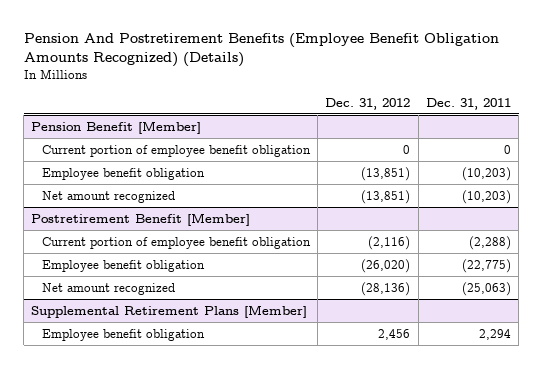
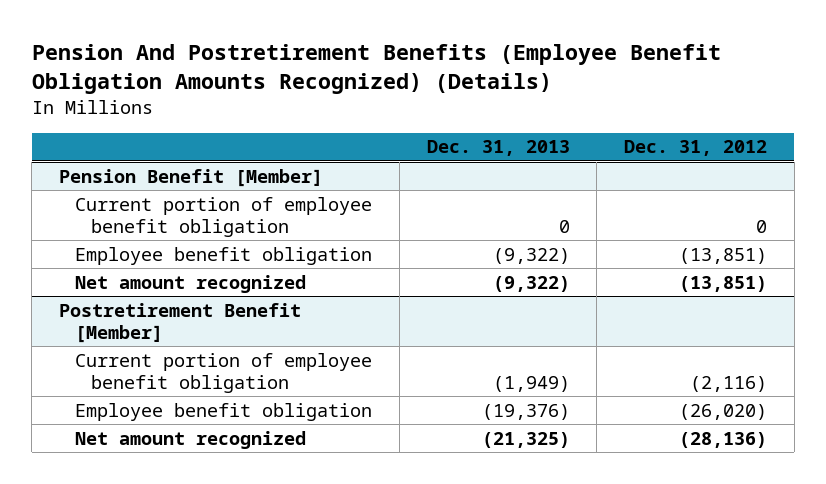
[425,97,511,110] Dec. 31, 2011 -> none
none -> [426,140,570,157] Dec. 31, 2013
[31,304,308,318] Supplemental Retirement Plans [Member] -> none
[41,328,205,341] Employee benefit obligation -> none

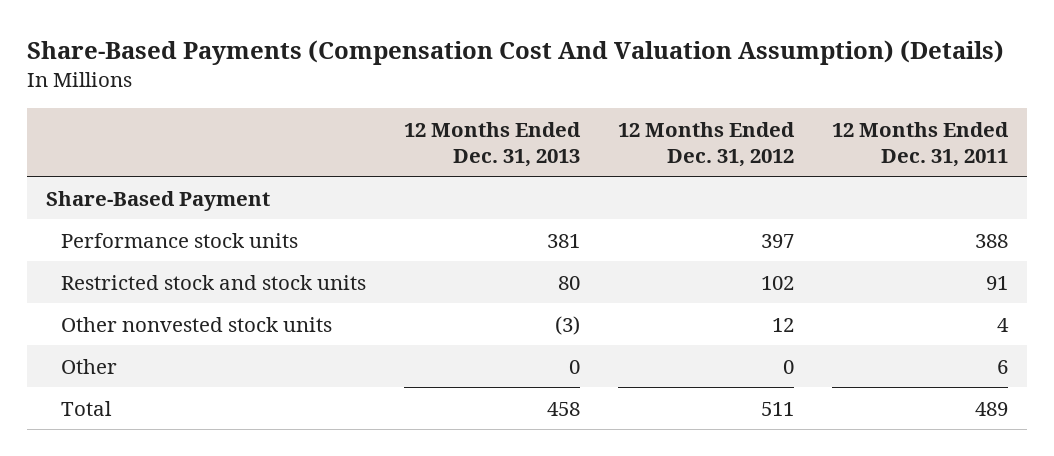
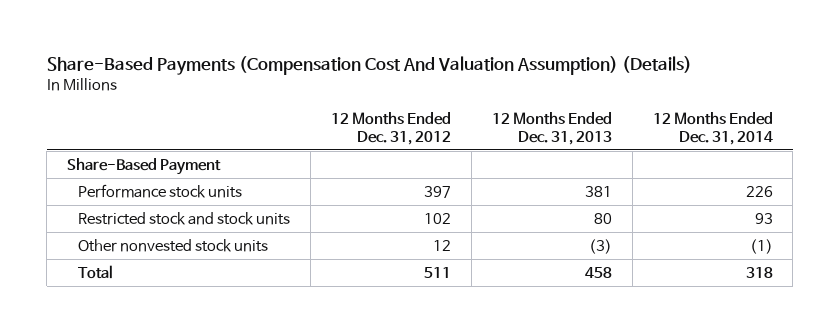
[831,121,1009,167] 12 Months Ended Dec. 31, 2011 -> none
none -> [652,111,773,145] 12 Months Ended Dec. 31, 2014
[60,358,117,374] Other -> none

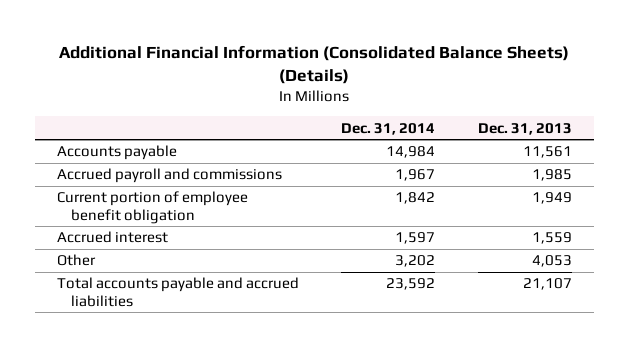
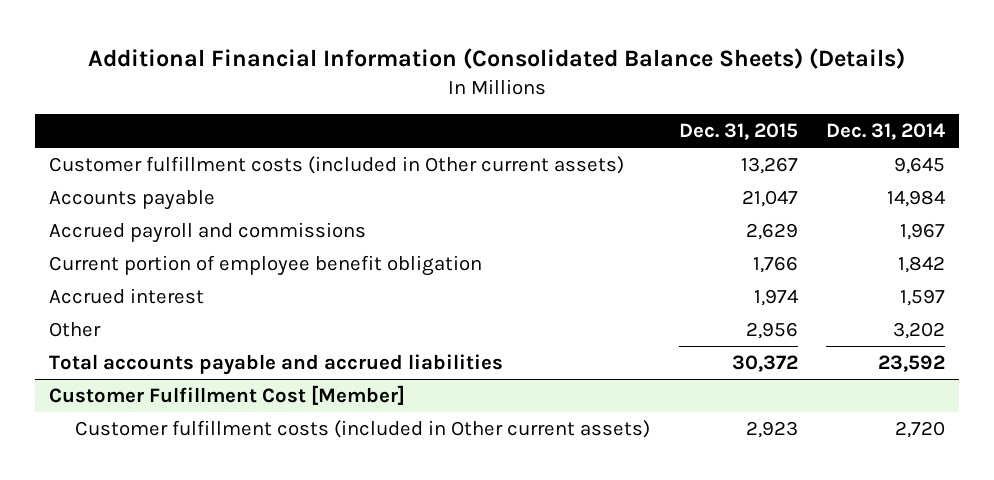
[478,122,573,135] Dec. 31, 2013 -> none
none -> [678,122,798,140] Dec. 31, 2015
none -> [49,155,625,174] Customer fulfillment costs (included in Other current assets)
none -> [49,384,406,405] Customer Fulfillment Cost [Member]
none -> [75,419,651,438] Customer fulfillment costs (included in Other current assets)

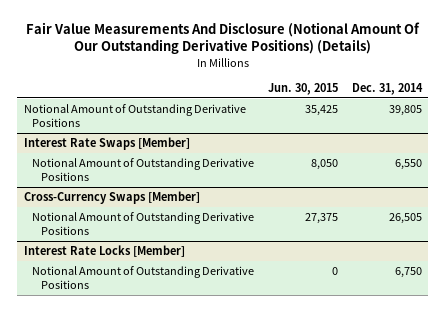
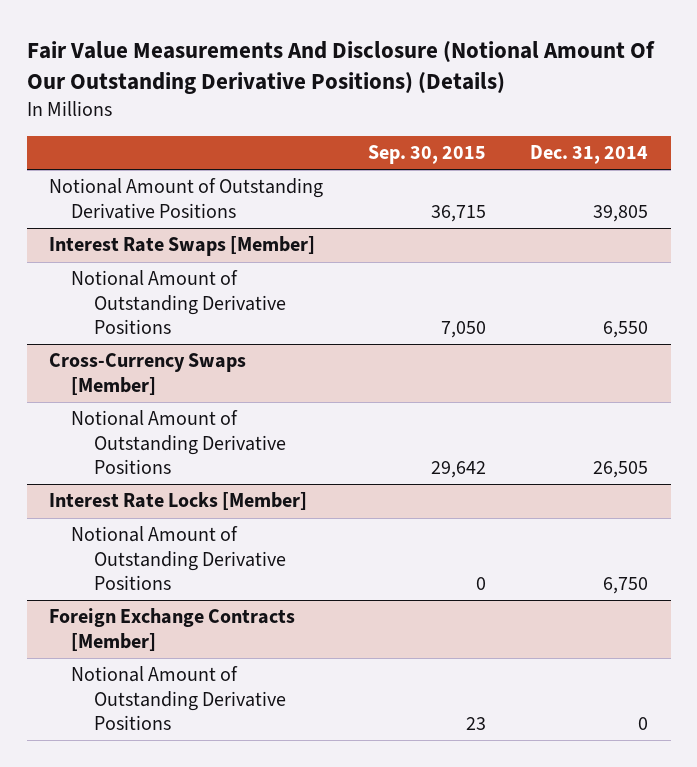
[268,82,339,95] Jun. 30, 2015 -> none
none -> [367,145,486,165] Sep. 30, 2015
none -> [49,608,296,651] Foreign Exchange Contracts [Member]
none -> [71,666,286,730] Notional Amount of Outstanding Derivative Positions

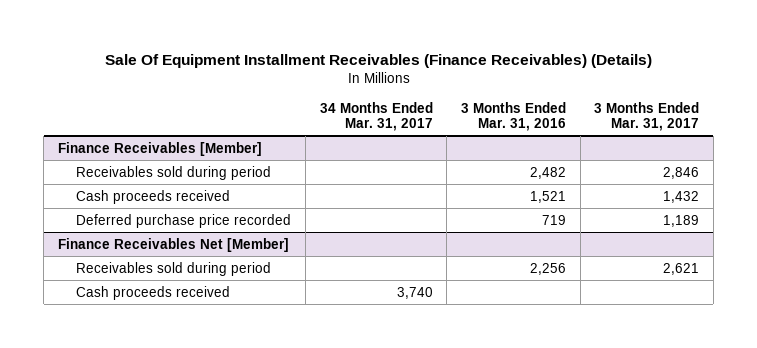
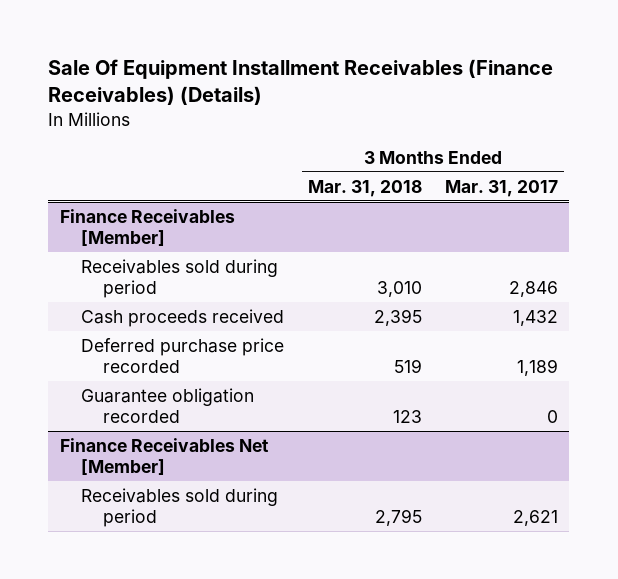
[319,101,433,132] 34 Months Ended Mar. 31, 2017 -> none
[460,101,566,132] 3 Months Ended Mar. 31, 2016 -> none
none -> [307,179,422,197] Mar. 31, 2018
none -> [81,387,255,423] Guarantee obligation recorded
[76,285,231,300] Cash proceeds received -> none

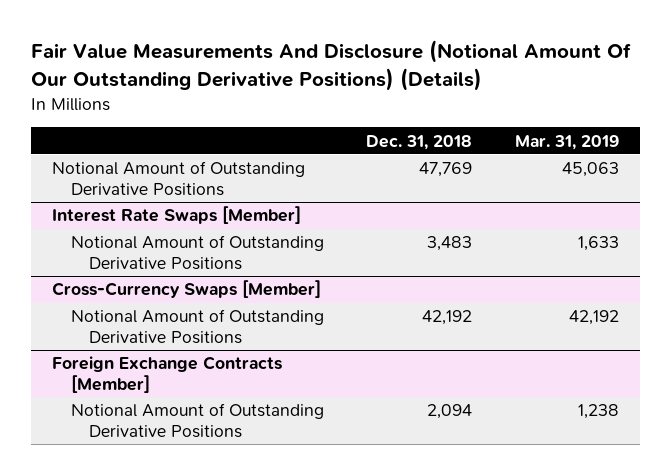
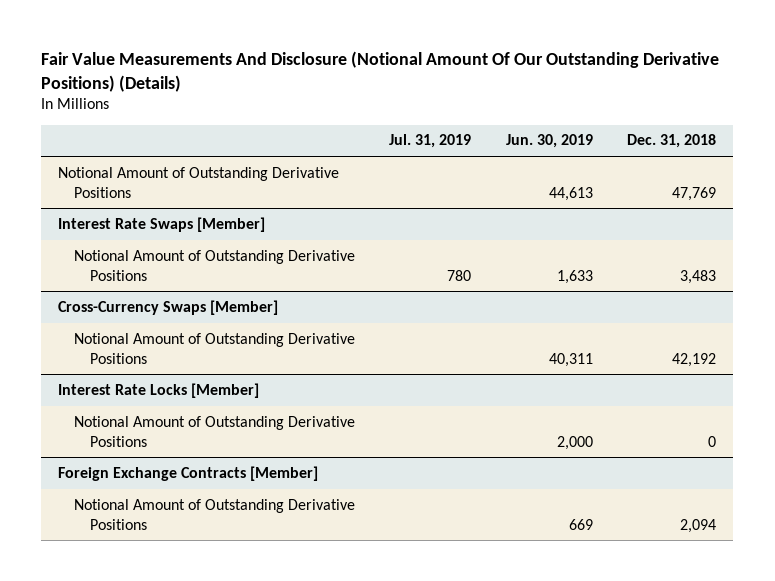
[514,134,619,150] Mar. 31, 2019 -> none
none -> [389,134,472,149] Jul. 31, 2019
none -> [505,134,593,149] Jun. 30, 2019
none -> [58,382,260,398] Interest Rate Locks [Member]
none -> [73,415,355,447] Notional Amount of Outstanding Derivative Positions

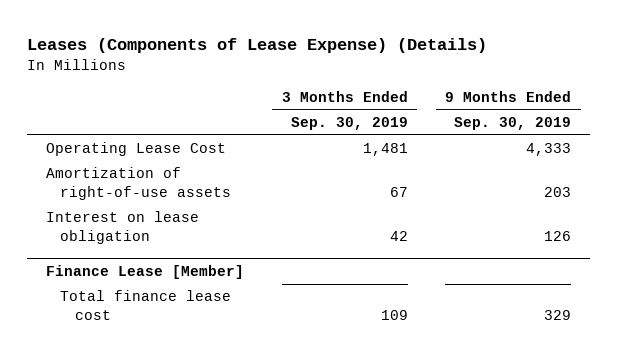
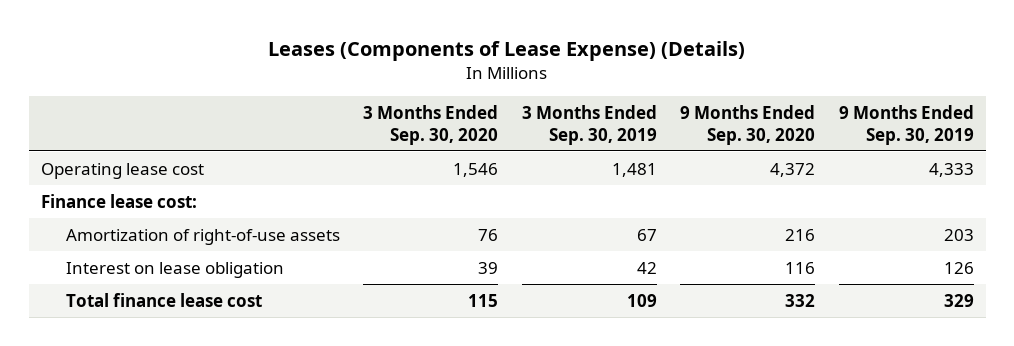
none -> [363,104,499,145] 3 Months Ended Sep. 30, 2020
none -> [680,104,816,145] 9 Months Ended Sep. 30, 2020
[46,142,227,157] Operating Lease Cost -> [40,162,204,179] Operating lease cost
none -> [40,193,197,208] Finance lease cost:
[46,264,245,279] Finance Lease [Member] -> none

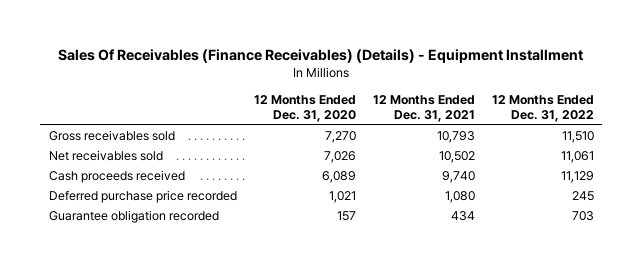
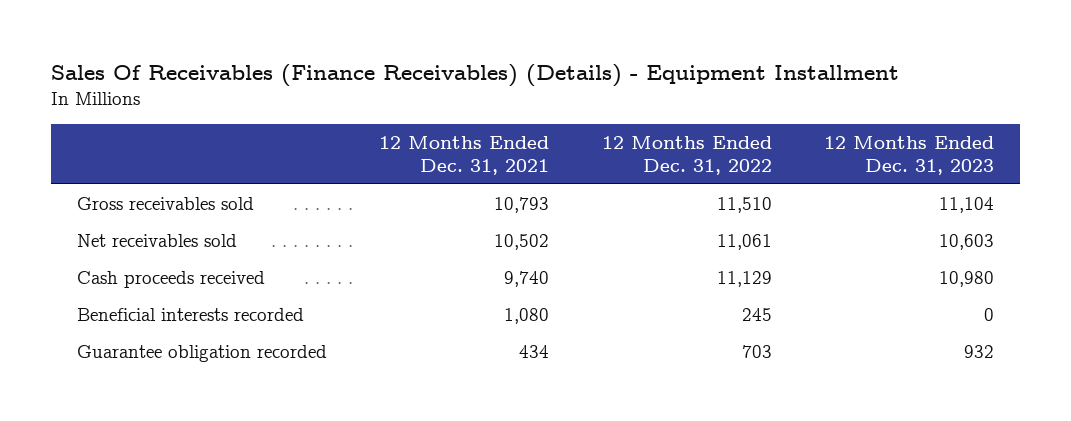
[253,95,356,122] 12 Months Ended Dec. 31, 2020 -> none
none -> [823,135,994,175] 12 Months Ended Dec. 31, 2023
[48,189,237,203] Deferred purchase price recorded -> [77,307,305,321] Beneficial interests recorded

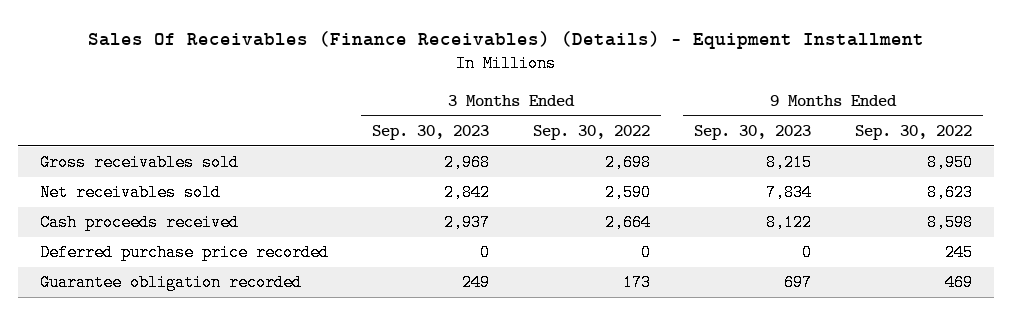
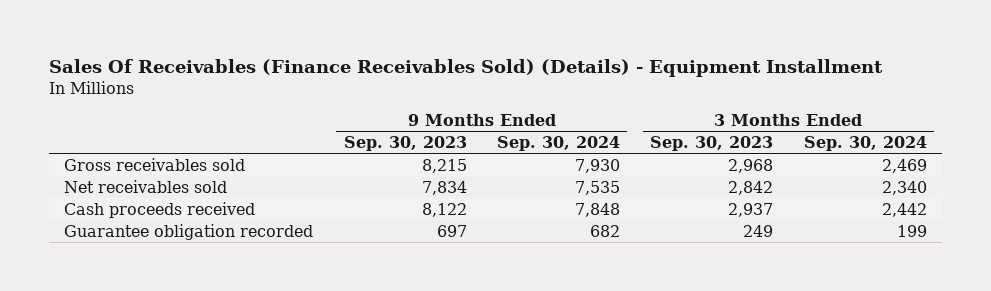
[87,30,924,49] Sales Of Receivables (Finance Receivables) (Details) - Equipment Installment -> [49,59,884,78] Sales Of Receivables (Finance Receivables Sold) (Details) - Equipment Installment
[532,124,650,140] Sep. 30, 2022 -> none
[854,124,972,140] Sep. 30, 2022 -> none
none -> [496,135,620,151] Sep. 30, 2024
none -> [803,135,927,151] Sep. 30, 2024
[39,244,329,262] Deferred purchase price recorded -> none

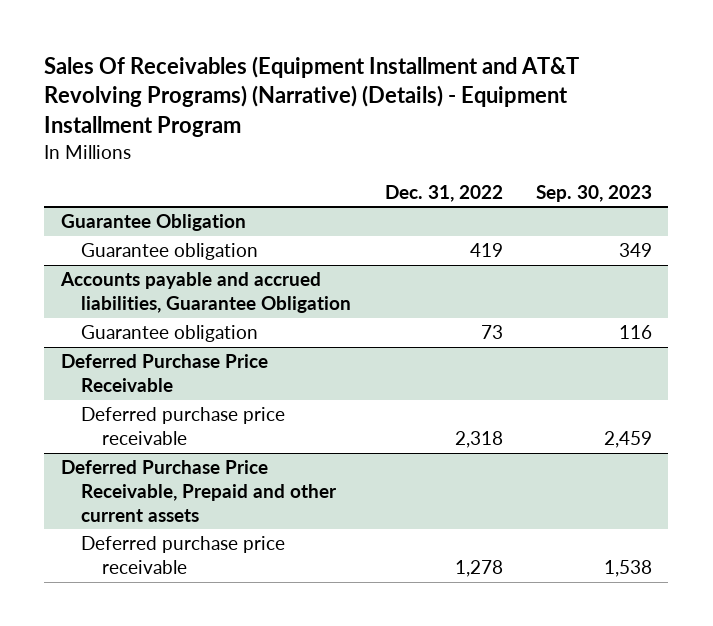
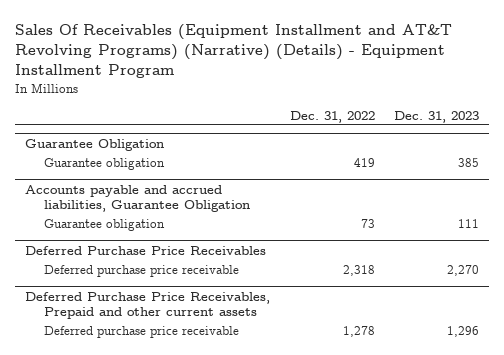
[535,184,652,202] Sep. 30, 2023 -> none
none -> [394,110,480,123] Dec. 31, 2023
[60,354,268,393] Deferred Purchase Price Receivable -> [25,245,267,255] Deferred Purchase Price Receivables
[60,460,338,522] Deferred Purchase Price Receivable, Prepaid and other current assets -> [25,291,271,320] Deferred Purchase Price Receivables, Prepaid and other current assets

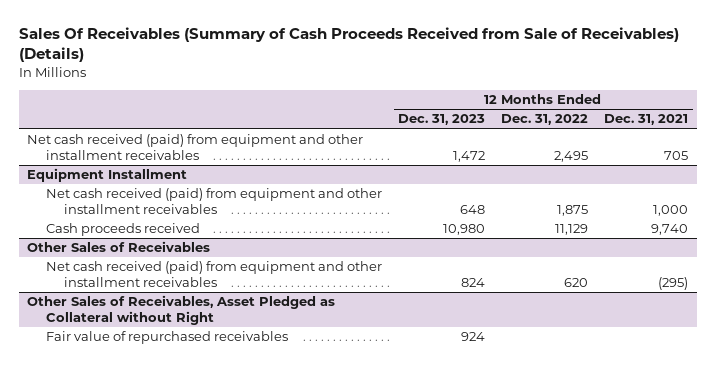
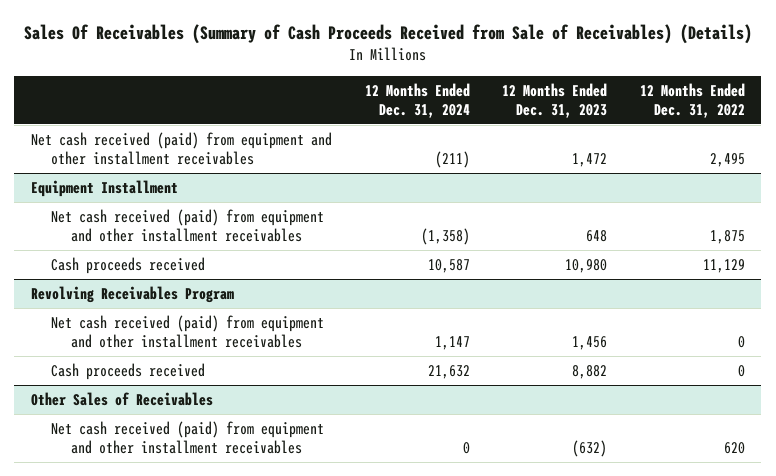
[604,114,689,126] Dec. 31, 2021 -> none
none -> [364,82,470,119] 12 Months Ended Dec. 31, 2024
none -> [30,285,234,303] Revolving Receivables Program
none -> [51,314,325,349] Net cash received (paid) from equipment and other installment receivables
none -> [51,362,206,380] Cash proceeds received
[27,295,336,326] Other Sales of Receivables, Asset Pledged as Collateral without Right -> none
[45,331,288,345] Fair value of repurchased receivables -> none
[460,278,485,288] 824 -> [572,440,608,458] (632)

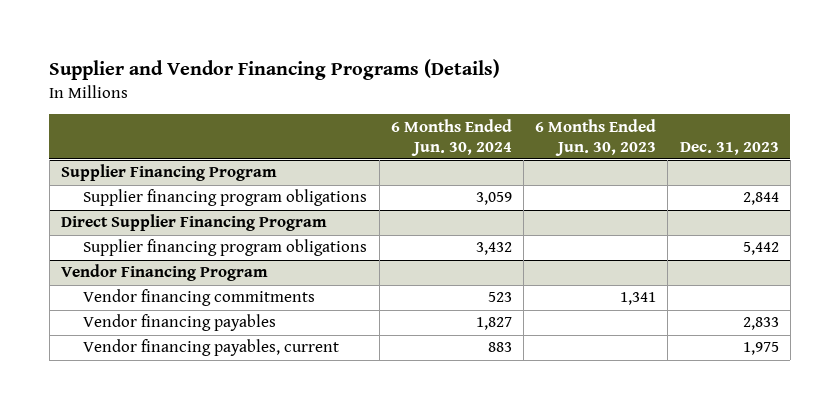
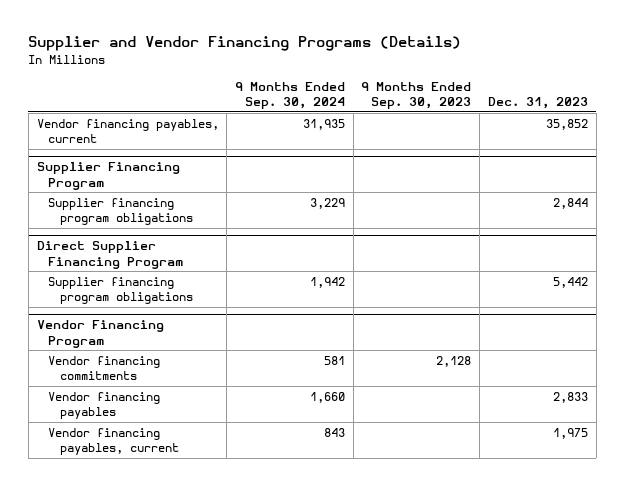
[390,118,512,156] 6 Months Ended Jun. 30, 2024 -> none
[535,118,657,156] 6 Months Ended Jun. 30, 2023 -> none
none -> [235,81,346,110] 9 Months Ended Sep. 30, 2024
none -> [361,81,472,110] 9 Months Ended Sep. 30, 2023
none -> [36,118,219,144] Vendor financing payables, current

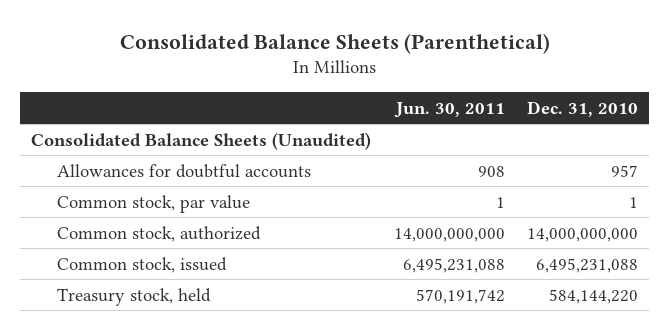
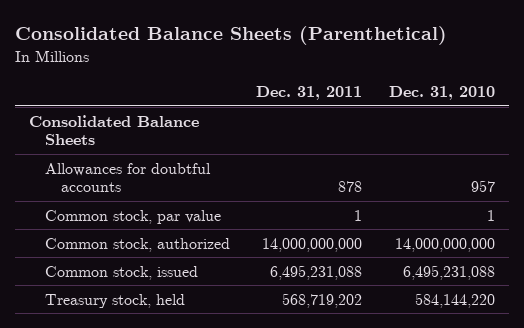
[393,101,505,118] Jun. 30, 2011 -> none
none -> [256,86,363,101] Dec. 31, 2011
[31,131,372,150] Consolidated Balance Sheets (Unaudited) -> [28,114,199,146] Consolidated Balance Sheets

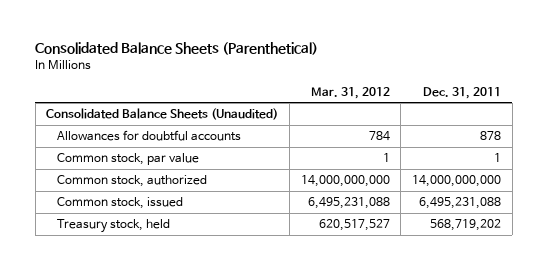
[389,86,496,101] Dec. 31, 2010 -> none
none -> [310,86,390,99] Mar. 31, 2012
[28,114,199,146] Consolidated Balance Sheets -> [46,108,279,121] Consolidated Balance Sheets (Unaudited)

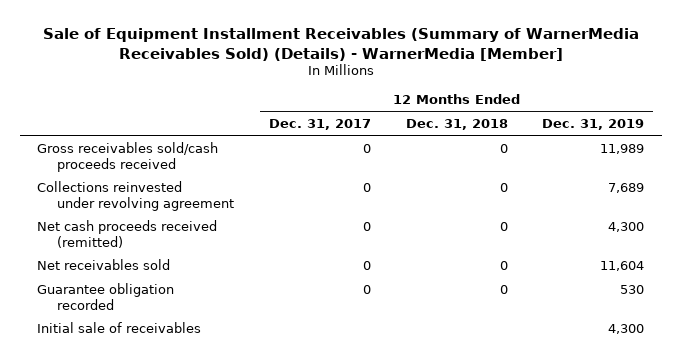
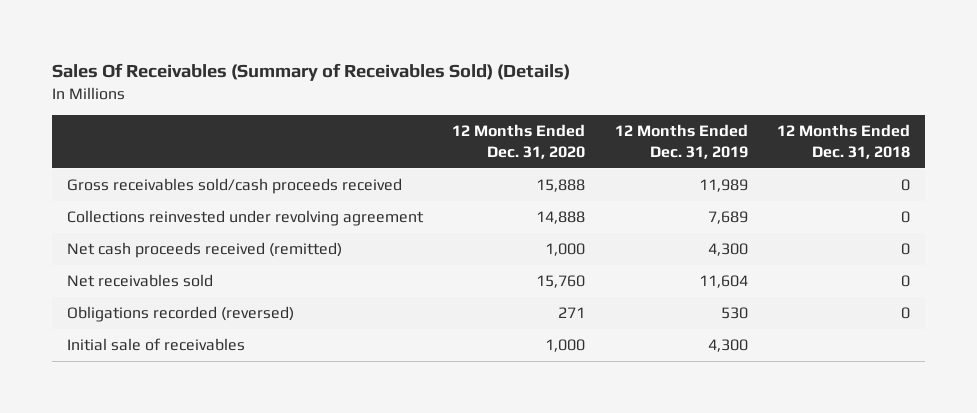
[42,28,639,61] Sale of Equipment Installment Receivables (Summary of WarnerMedia Receivables Sold) (Details) - WarnerMedia [Member] -> [52,62,571,81] Sales Of Receivables (Summary of Receivables Sold) (Details)
[268,119,371,131] Dec. 31, 2017 -> none
none -> [452,123,586,159] 12 Months Ended Dec. 31, 2020
[37,283,175,310] Guarantee obligation recorded -> [66,306,294,323] Obligations recorded (reversed)

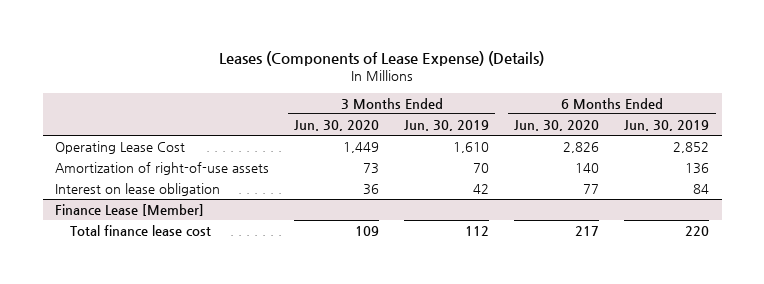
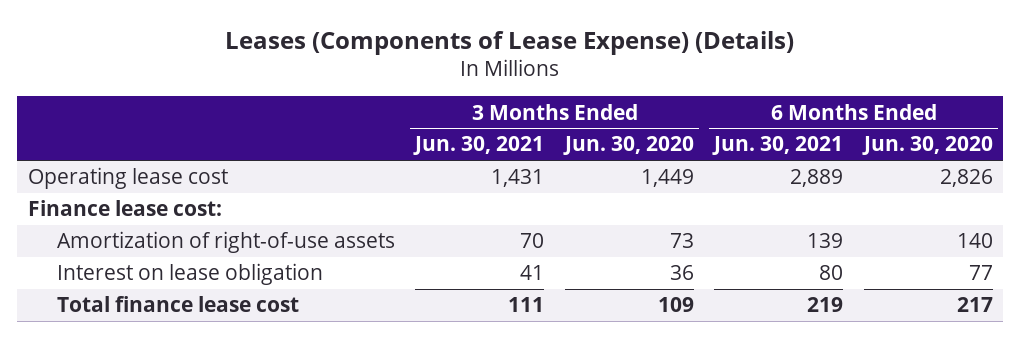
[404,120,490,132] Jun. 30, 2019 -> none
[624,120,710,132] Jun. 30, 2019 -> none
none -> [413,136,545,156] Jun. 30, 2021
none -> [712,136,844,156] Jun. 30, 2021
[55,141,186,155] Operating Lease Cost -> [27,167,228,190] Operating lease cost
none -> [27,200,222,217] Finance lease cost:
[55,204,205,217] Finance Lease [Member] -> none

